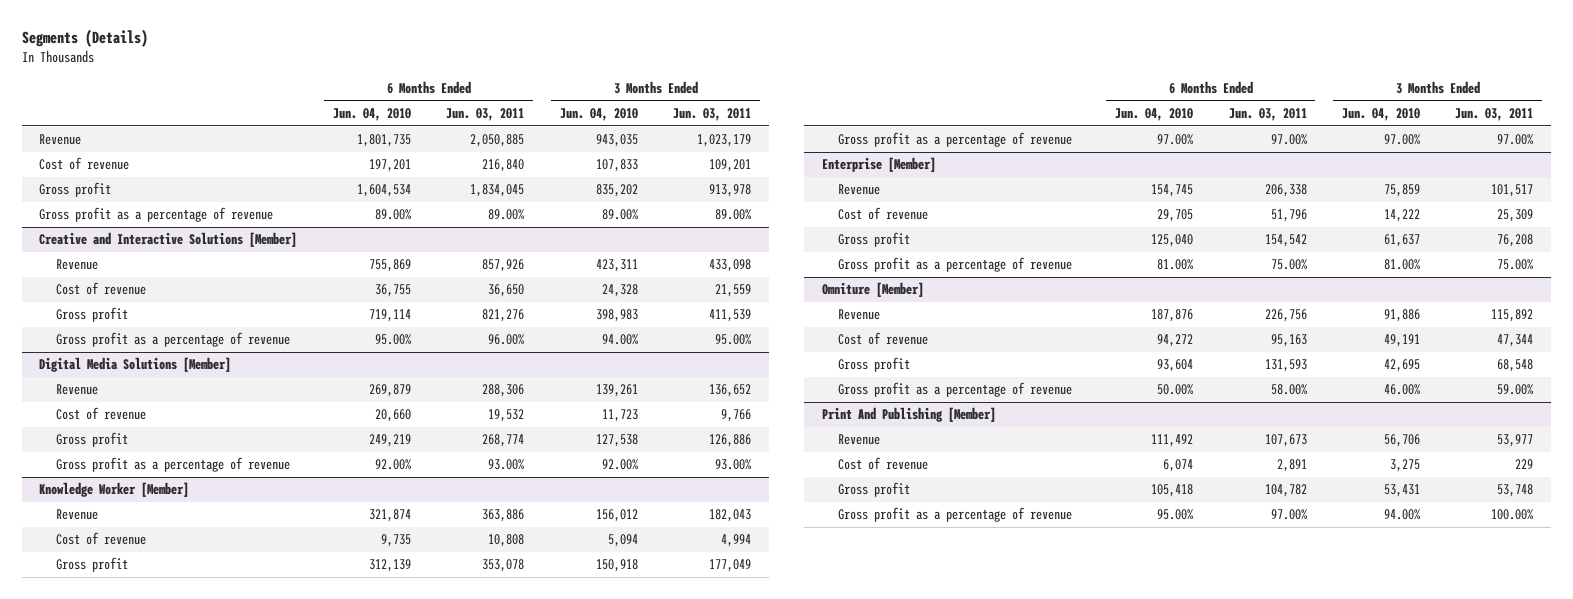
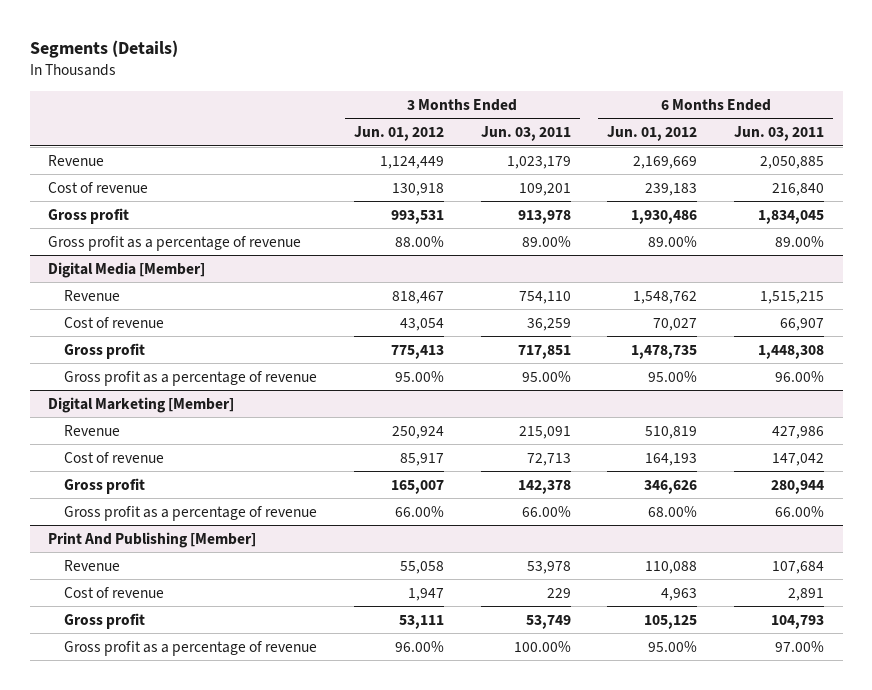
[332,108,411,122] Jun. 04, 2010 -> none
[559,108,638,122] Jun. 04, 2010 -> none
none -> [353,126,444,142] Jun. 01, 2012
none -> [607,126,698,142] Jun. 01, 2012
[39,232,298,248] Creative and Interactive Solutions [Member] -> none
none -> [48,261,206,278] Digital Media [Member]
[482,259,525,273] 857,926 -> [760,290,825,304] 1,515,215
[709,259,752,273] 433,098 -> [518,290,571,304] 754,110
[488,284,525,298] 36,650 -> [780,317,825,331] 66,907
[715,284,752,298] 21,559 -> [526,317,571,331] 36,259
[482,309,525,323] 821,276 -> [758,344,825,359] 1,448,308
[709,309,752,323] 411,539 -> [517,344,571,359] 717,851
[39,357,232,373] Digital Media Solutions [Member] -> none
[39,482,190,498] Knowledge Worker [Member] -> none
[55,509,98,521] Revenue -> none
[55,532,146,546] Cost of revenue -> none
[55,557,128,573] Gross profit -> none
[837,132,1072,148] Gross profit as a percentage of revenue -> none
[821,157,936,173] Enterprise [Member] -> none
[837,184,880,196] Revenue -> none
[837,207,928,221] Cost of revenue -> none
[837,232,910,248] Gross profit -> none
[837,257,1072,273] Gross profit as a percentage of revenue -> none
[821,282,924,298] Omniture [Member] -> none
[837,309,880,321] Revenue -> none
[837,332,928,346] Cost of revenue -> none
[837,357,910,373] Gross profit -> none
[837,382,1072,398] Gross profit as a percentage of revenue -> none
none -> [48,396,235,413] Digital Marketing [Member]
[482,384,525,398] 288,306 -> [772,425,825,439] 427,986
[709,384,752,398] 136,652 -> [518,425,571,439] 215,091
[488,409,525,423] 19,532 -> [772,452,825,466] 147,042
[721,409,752,423] 9,766 -> [526,452,571,466] 72,713
[482,434,525,448] 268,774 -> [771,479,825,494] 280,944
[709,434,752,448] 126,886 -> [517,479,571,494] 142,378
[488,459,525,471] 93.00% -> [775,505,825,517] 66.00%
[715,459,752,471] 93.00% -> [521,505,571,517] 66.00%
[1264,434,1307,448] 107,673 -> [772,560,825,574] 107,684
[1497,434,1534,448] 53,977 -> [526,560,571,574] 53,978
[1264,484,1307,498] 104,782 -> [771,614,825,629] 104,793
[1497,484,1534,498] 53,748 -> [525,614,571,629] 53,749

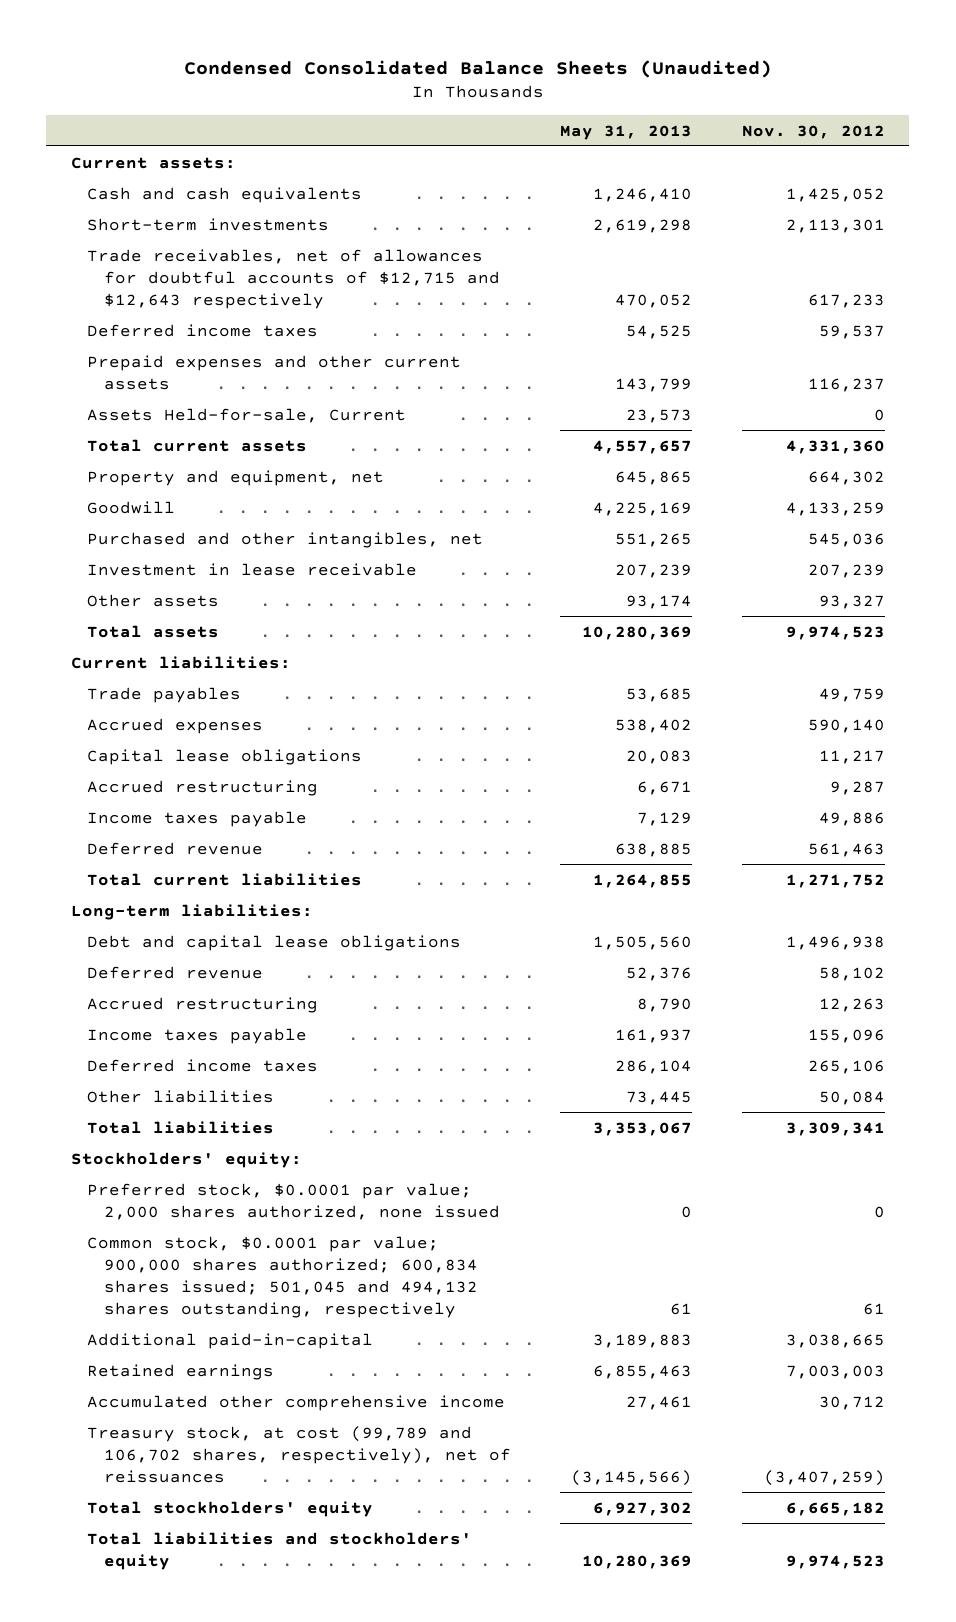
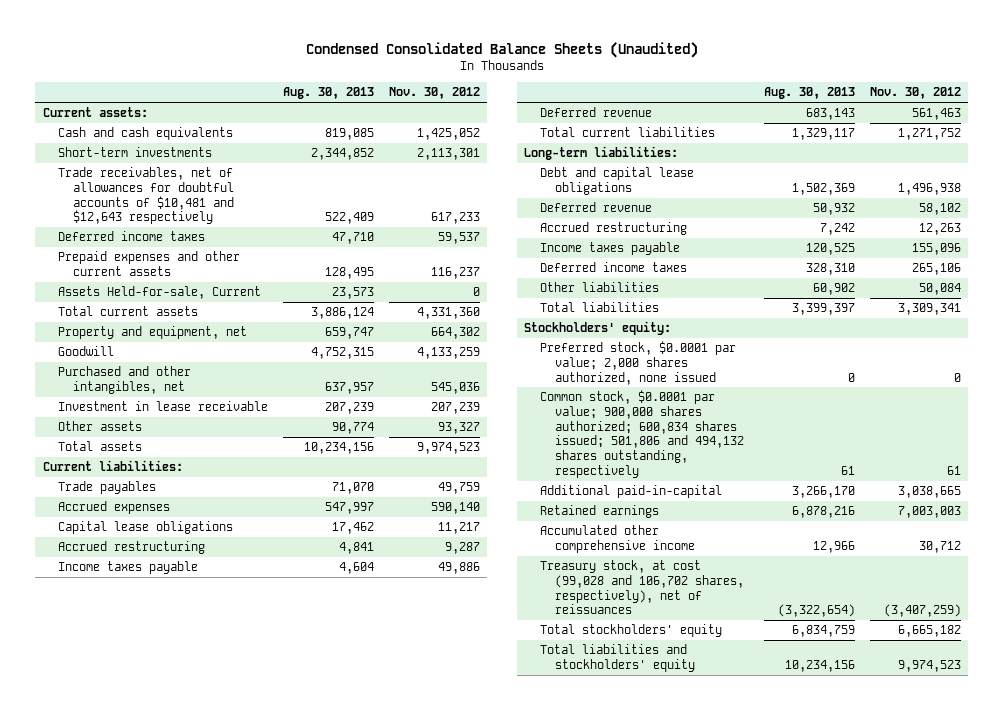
[560,124,693,140] May 31, 2013 -> none
none -> [282,87,374,100] Aug. 30, 2013
[87,248,500,309] Trade receivables, net of allowances for doubtful accounts of $12,715 and $12,643 respectively -> [58,167,235,225] Trade receivables, net of allowances for doubtful accounts of $10,481 and $12,643 respectively
[87,1235,478,1318] Common stock, $0.0001 par value; 900,000 shares authorized; 600,834 shares issued; 501,045 and 494,132 shares outstanding, respectively -> [539,390,744,478] Common stock, $0.0001 par value; 900,000 shares authorized; 600,834 shares issued; 501,806 and 494,132 shares outstanding, respectively
[87,1425,511,1483] Treasury stock, at cost (99,789 and 106,702 shares, respectively), net of reissuances -> [539,560,744,615] Treasury stock, at cost (99,028 and 106,702 shares, respectively), net of reissuances

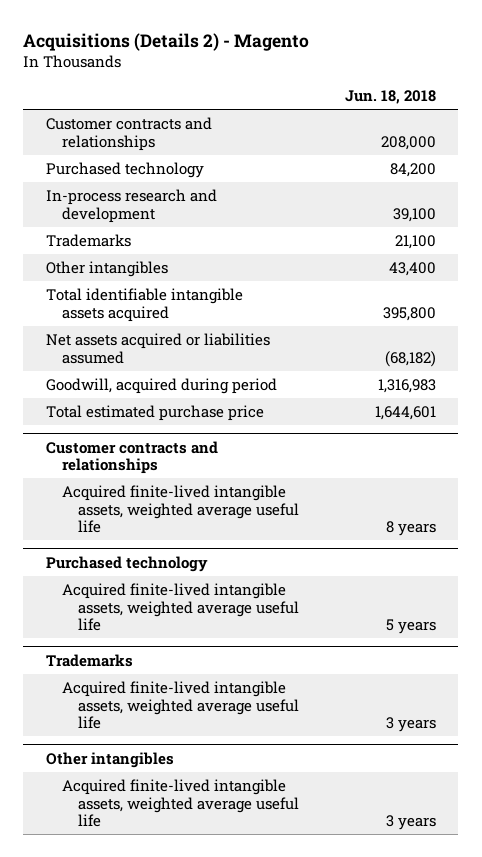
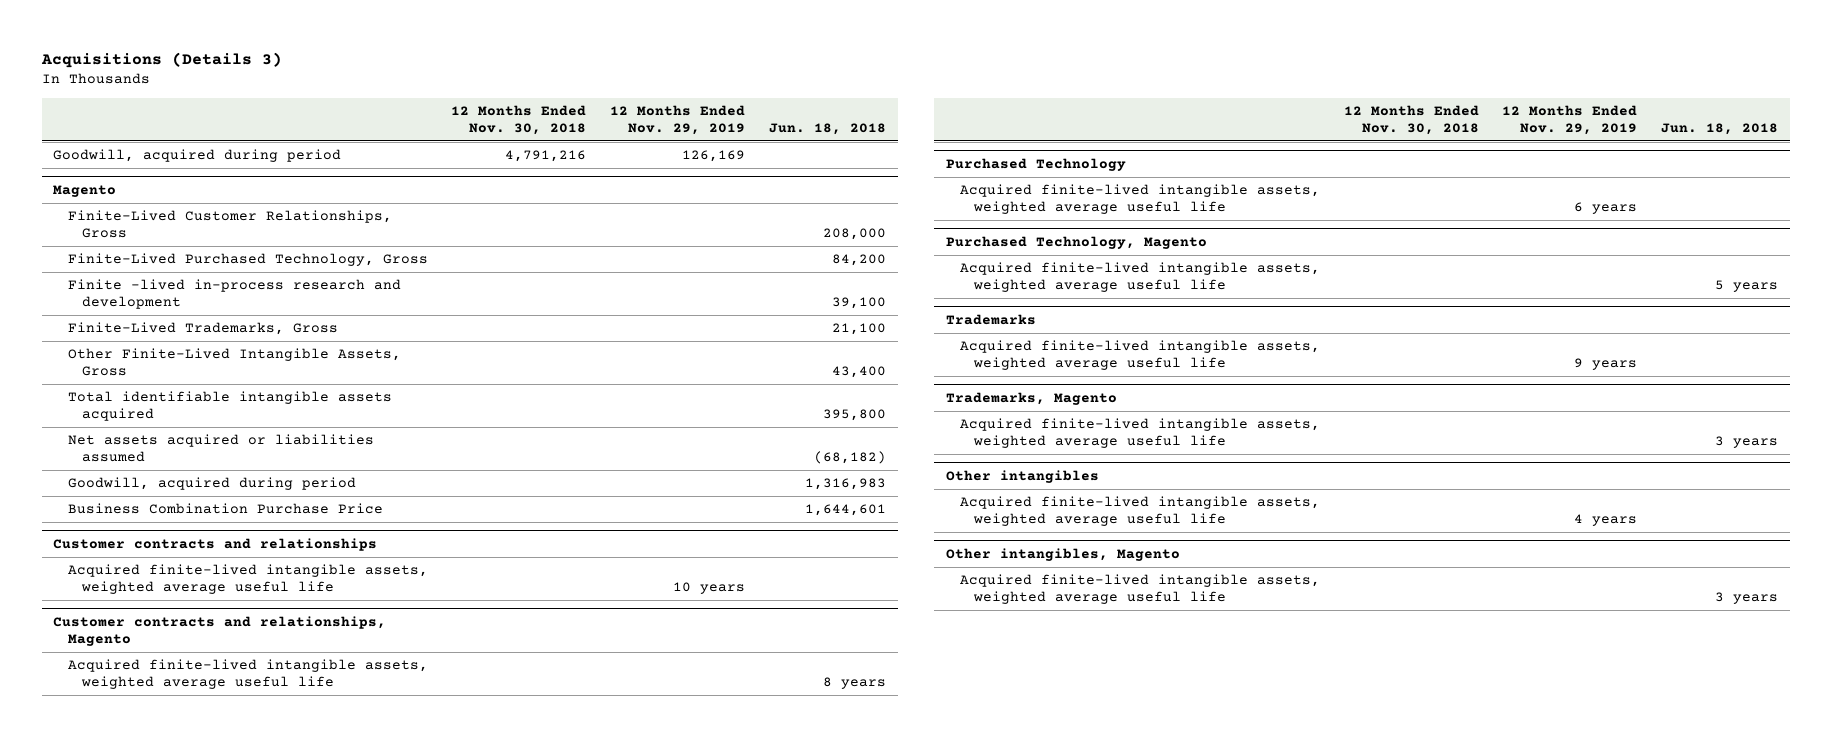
[23,32,310,51] Acquisitions (Details 2) - Magento -> [40,51,282,68] Acquisitions (Details 3)
none -> [451,105,587,135] 12 Months Ended Nov. 30, 2018
none -> [610,105,746,135] 12 Months Ended Nov. 29, 2019
none -> [53,149,342,163] Goodwill, acquired during period
none -> [53,184,117,197] Magento
[45,117,212,151] Customer contracts and relationships -> [67,210,392,239] Finite-Lived Customer Relationships, Gross
[45,162,204,179] Purchased technology -> [67,253,428,267] Finite-Lived Purchased Technology, Gross
[45,189,217,223] In-process research and development -> [67,279,401,310] Finite -lived in-process research and development
[45,234,131,248] Trademarks -> [67,322,338,336] Finite-Lived Trademarks, Gross
[45,261,168,278] Other intangibles -> [67,348,401,377] Other Finite-Lived Intangible Assets, Gross
[45,405,264,422] Total estimated purchase price -> [67,503,383,515] Business Combination Purchase Price
none -> [67,564,428,595] Acquired finite-lived intangible assets, weighted average useful life
none -> [53,615,387,646] Customer contracts and relationships, Magento
[45,555,208,572] Purchased technology -> [945,157,1126,171] Purchased Technology
none -> [959,184,1320,215] Acquired finite-lived intangible assets, weighted average useful life
none -> [945,235,1207,249] Purchased Technology, Magento
none -> [959,340,1320,371] Acquired finite-lived intangible assets, weighted average useful life
none -> [945,391,1117,405] Trademarks, Magento
none -> [959,496,1320,527] Acquired finite-lived intangible assets, weighted average useful life
none -> [945,547,1180,561] Other intangibles, Magento

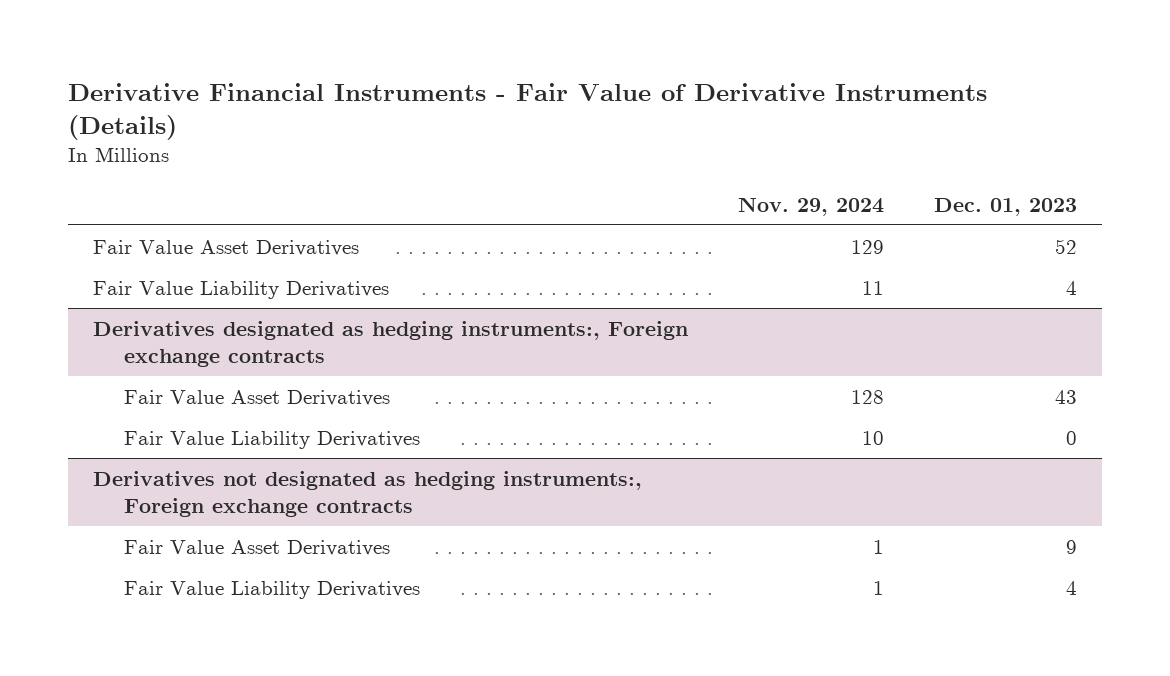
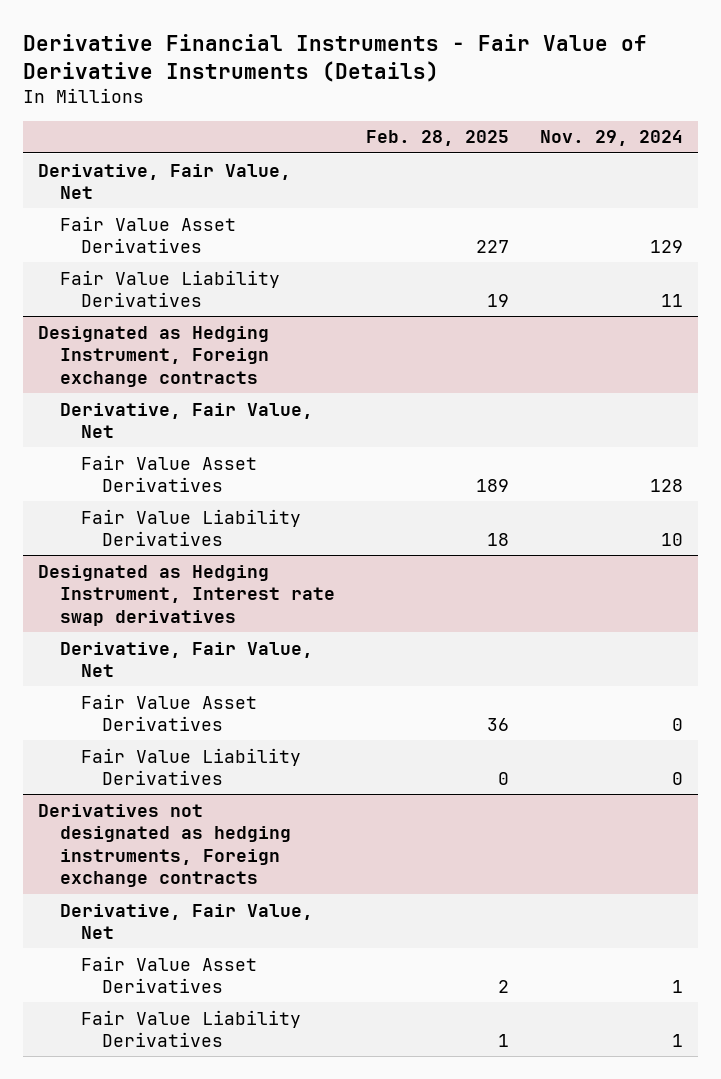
[933,197,1077,216] Dec. 01, 2023 -> none
none -> [365,130,509,147] Feb. 28, 2025
none -> [38,163,292,200] Derivative, Fair Value, Net
[93,320,689,367] Derivatives designated as hedging instruments:, Foreign exchange contracts -> [38,325,270,387] Designated as Hedging Instrument, Foreign exchange contracts
none -> [59,402,313,439] Derivative, Fair Value, Net
none -> [38,564,335,626] Designated as Hedging Instrument, Interest rate swap derivatives
none -> [59,641,313,678] Derivative, Fair Value, Net
none -> [80,693,257,732] Fair Value Asset Derivatives
none -> [80,747,301,786] Fair Value Liability Derivatives
[93,470,643,517] Derivatives not designated as hedging instruments:, Foreign exchange contracts -> [38,803,291,888] Derivatives not designated as hedging instruments, Foreign exchange contracts
none -> [59,903,313,940] Derivative, Fair Value, Net

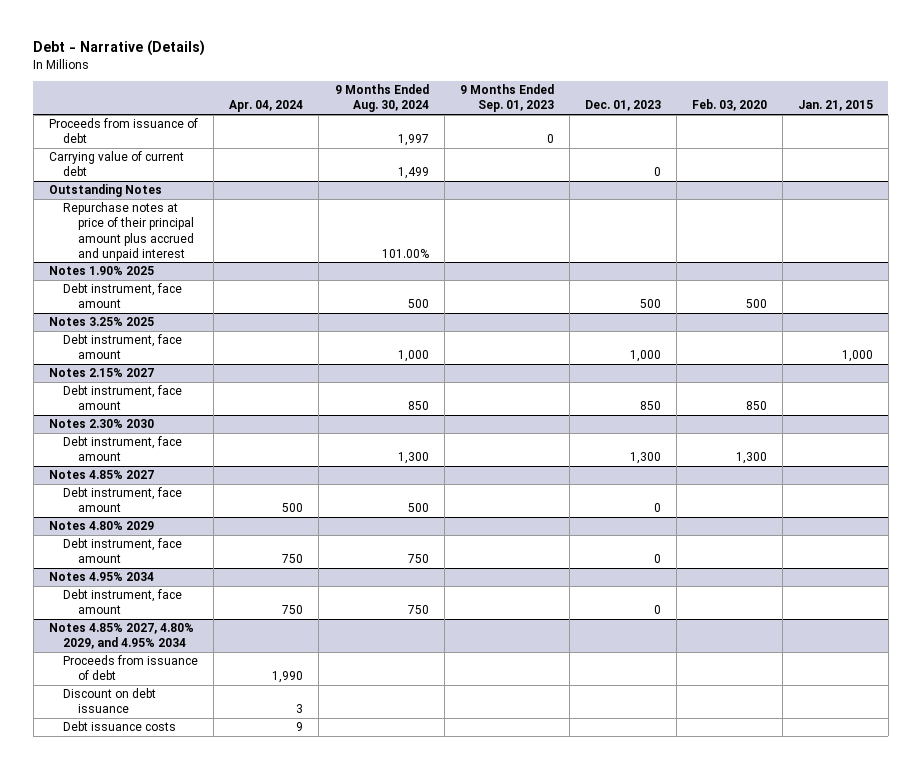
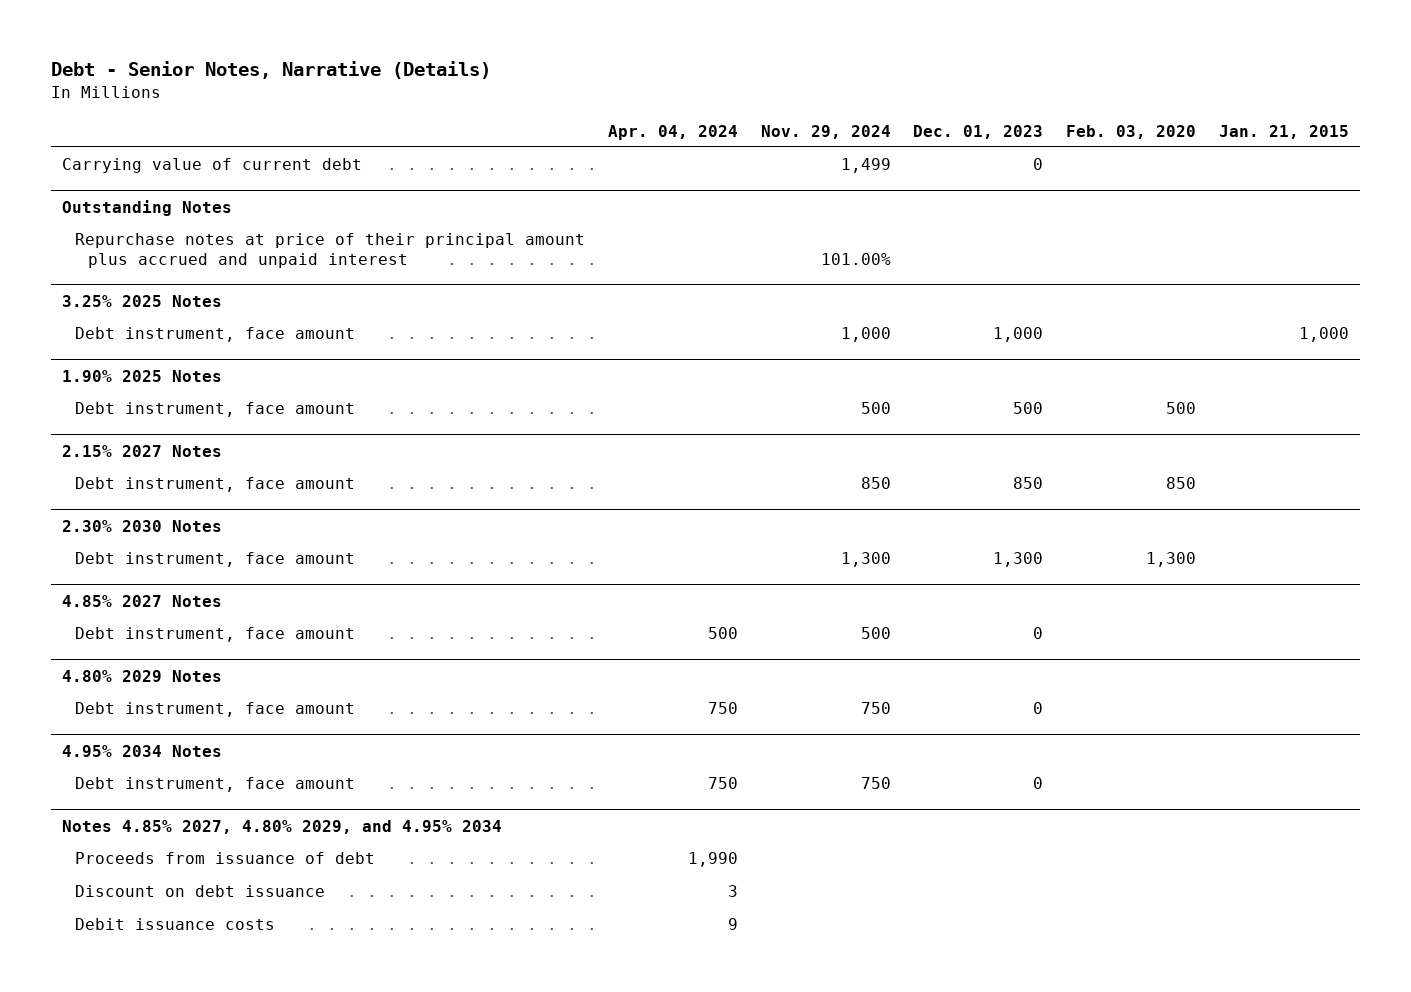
[33,40,206,57] Debt - Narrative (Details) -> [51,61,492,80] Debt - Senior Notes, Narrative (Details)
[334,84,429,113] 9 Months Ended Aug. 30, 2024 -> none
[459,84,554,113] 9 Months Ended Sep. 01, 2023 -> none
none -> [760,124,891,139] Nov. 29, 2024
[48,118,198,144] Proceeds from issuance of debt -> none
[48,266,154,276] Notes 1.90% 2025 -> none
[63,283,183,309] Debt instrument, face amount -> none
[48,317,154,327] Notes 3.25% 2025 -> [62,295,223,308] 3.25% 2025 Notes
none -> [62,370,223,383] 1.90% 2025 Notes
none -> [75,402,356,418] Debt instrument, face amount
[48,368,154,378] Notes 2.15% 2027 -> [62,445,223,458] 2.15% 2027 Notes
[48,419,154,429] Notes 2.30% 2030 -> [62,520,223,533] 2.30% 2030 Notes
[48,470,154,480] Notes 4.85% 2027 -> [62,595,223,608] 4.85% 2027 Notes
[48,521,154,531] Notes 4.80% 2029 -> [62,670,223,683] 4.80% 2029 Notes
[48,572,154,582] Notes 4.95% 2034 -> [62,745,223,758] 4.95% 2034 Notes
[63,721,177,732] Debt issuance costs -> [75,918,276,931] Debit issuance costs

